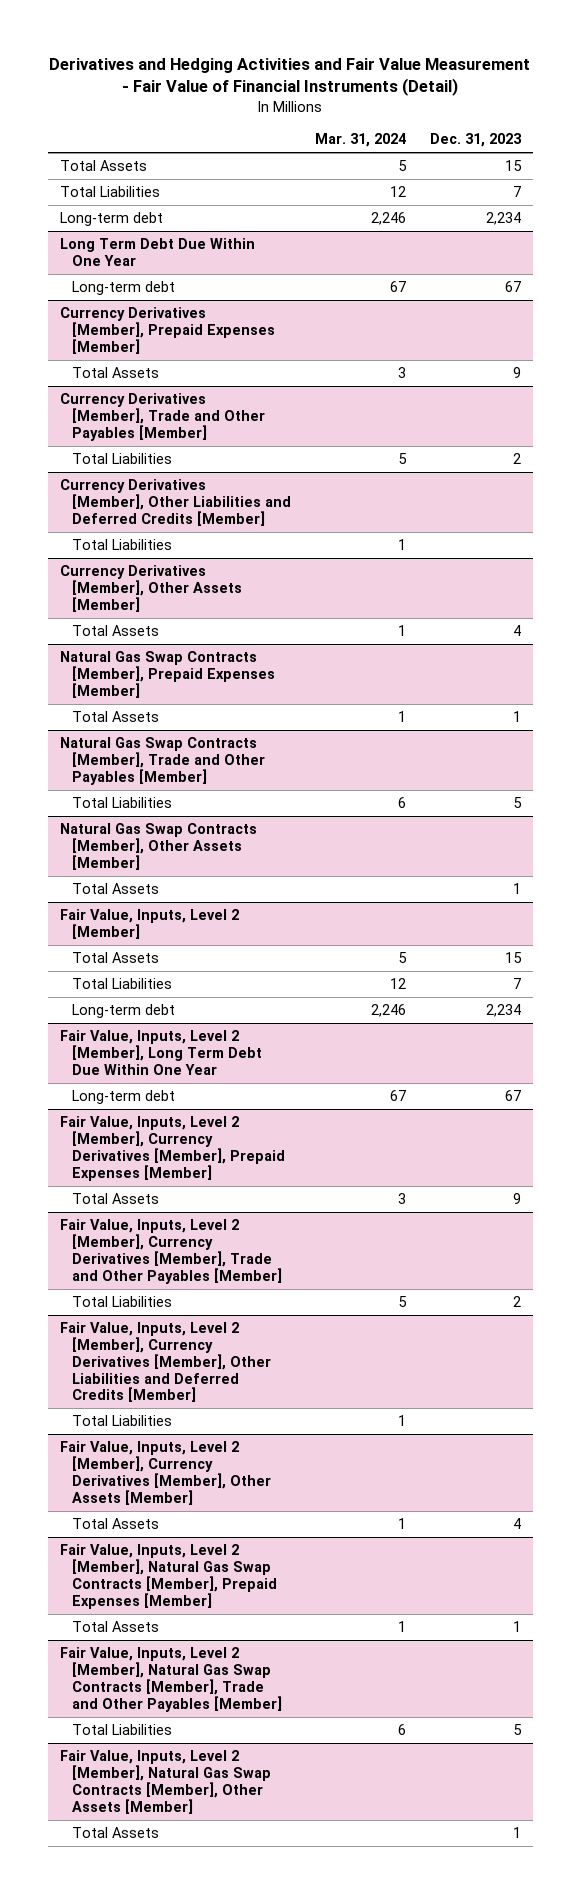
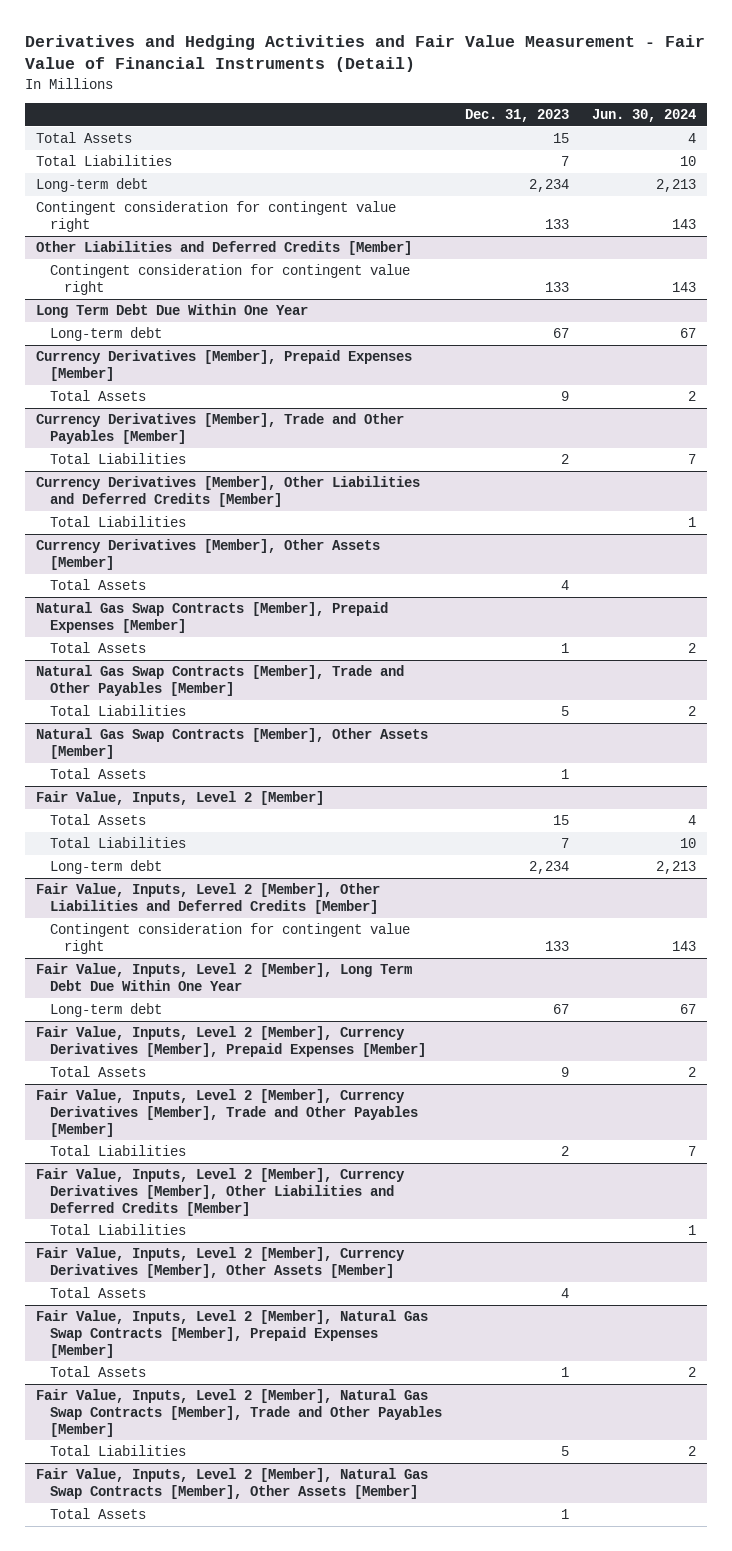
[315,133,407,148] Mar. 31, 2024 -> none
none -> [591,109,696,123] Jun. 30, 2024
none -> [36,201,397,232] Contingent consideration for contingent value right
none -> [36,241,413,256] Other Liabilities and Deferred Credits [Member]
none -> [50,264,411,295] Contingent consideration for contingent value right
none -> [36,883,381,914] Fair Value, Inputs, Level 2 [Member], Other Liabilities and Deferred Credits [Member]
none -> [50,923,411,954] Contingent consideration for contingent value right

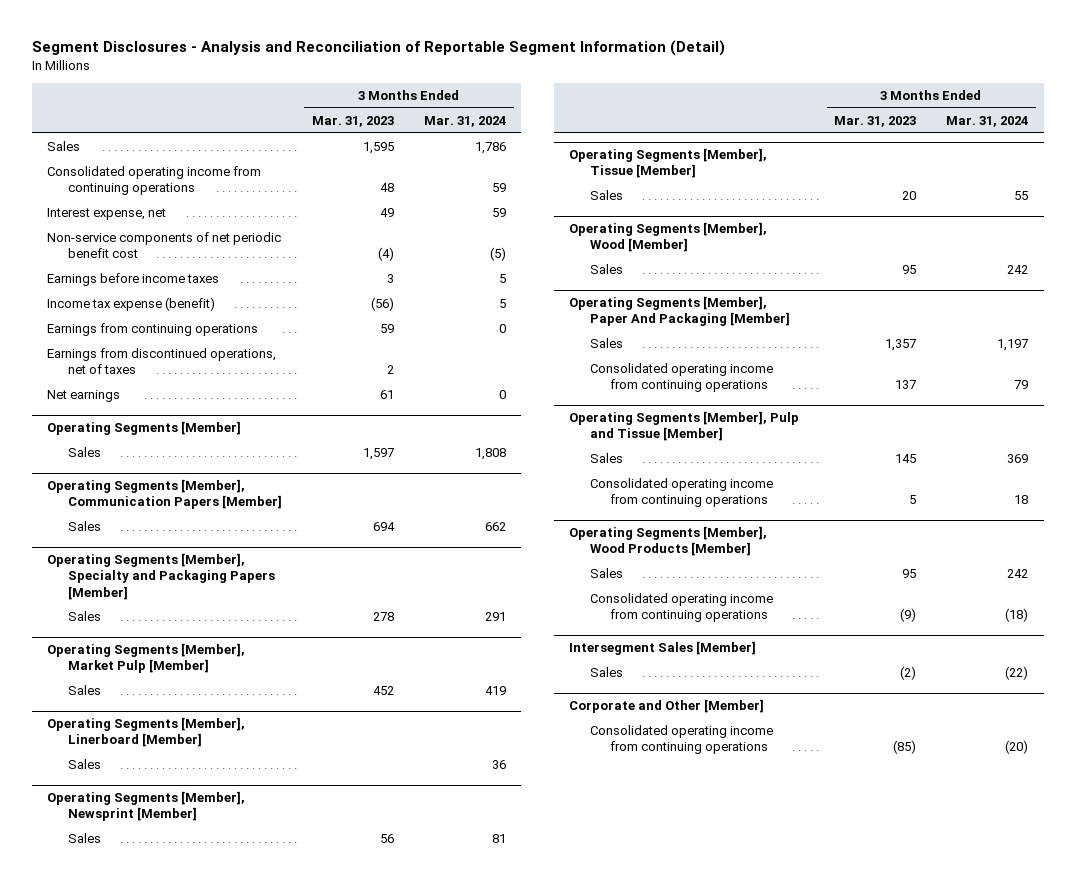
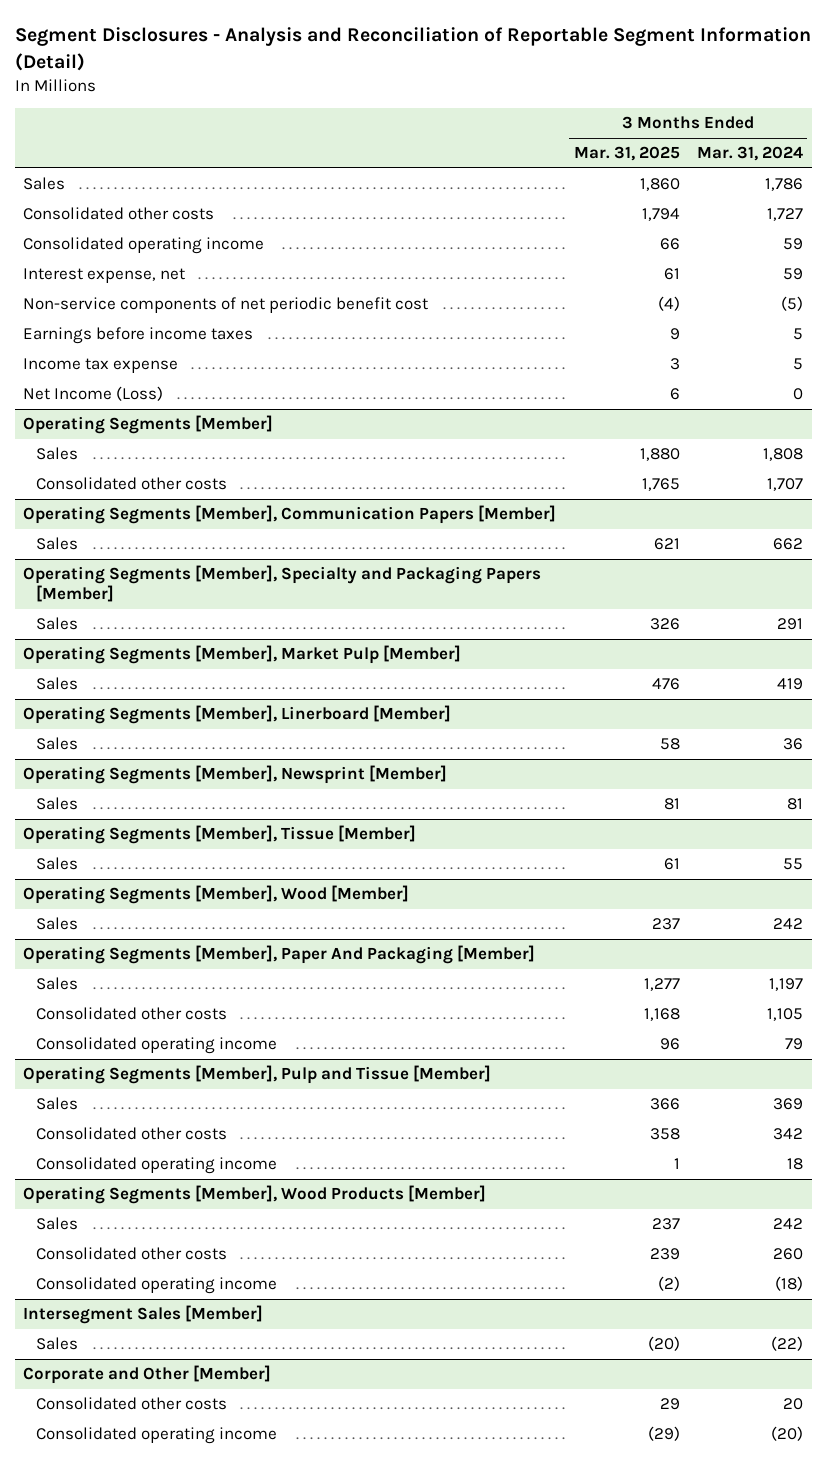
[311,115,394,127] Mar. 31, 2023 -> none
none -> [573,146,680,162] Mar. 31, 2025
none -> [23,207,215,221] Consolidated other costs
[47,165,262,196] Consolidated operating income from continuing operations -> [23,237,265,255] Consolidated operating income
[47,322,259,336] Earnings from continuing operations -> none
[47,347,277,375] Earnings from discontinued operations, net of taxes -> none
[47,296,216,311] Income tax expense (benefit) -> [23,358,179,374] Income tax expense
[47,389,121,402] Net earnings -> [23,386,164,402] Net Income (Loss)
none -> [36,477,228,491] Consolidated other costs
none -> [36,1007,228,1021] Consolidated other costs
[589,362,773,393] Consolidated operating income from continuing operations -> [36,1037,278,1055] Consolidated operating income
none -> [36,1127,228,1141] Consolidated other costs
[589,477,773,508] Consolidated operating income from continuing operations -> [36,1157,278,1175] Consolidated operating income
none -> [36,1247,228,1261] Consolidated other costs
[589,592,773,623] Consolidated operating income from continuing operations -> [36,1277,278,1295] Consolidated operating income
none -> [36,1397,228,1411] Consolidated other costs
[589,724,773,755] Consolidated operating income from continuing operations -> [36,1427,278,1445] Consolidated operating income

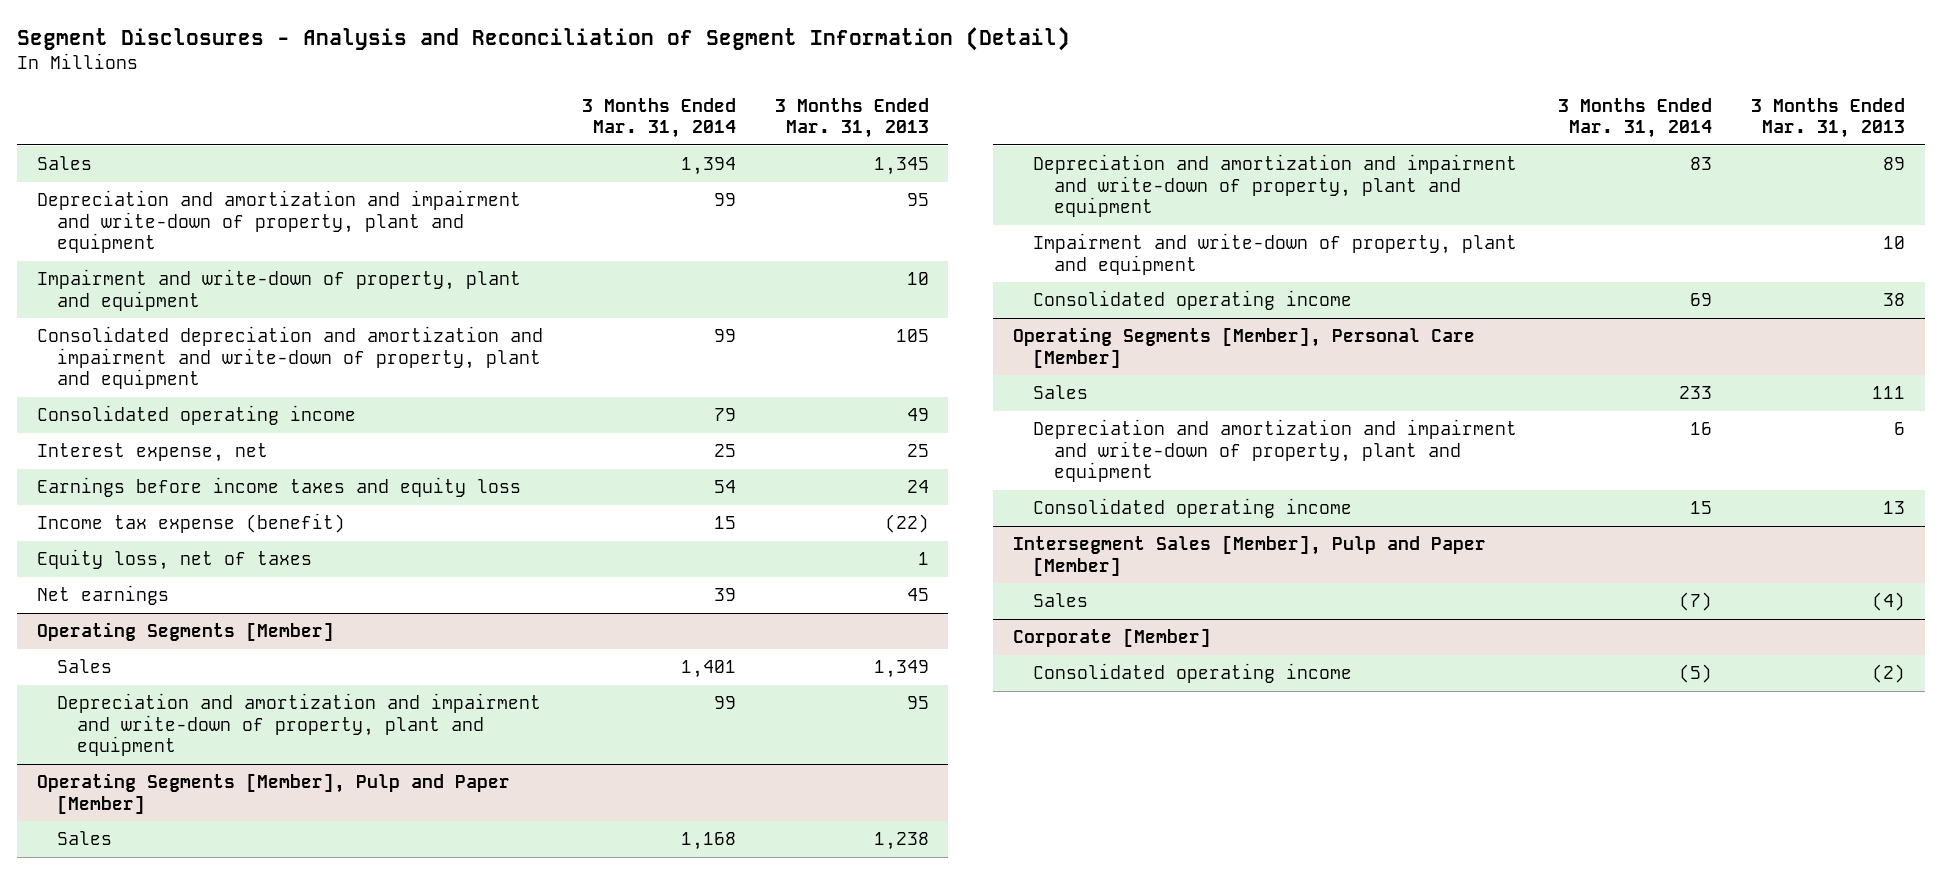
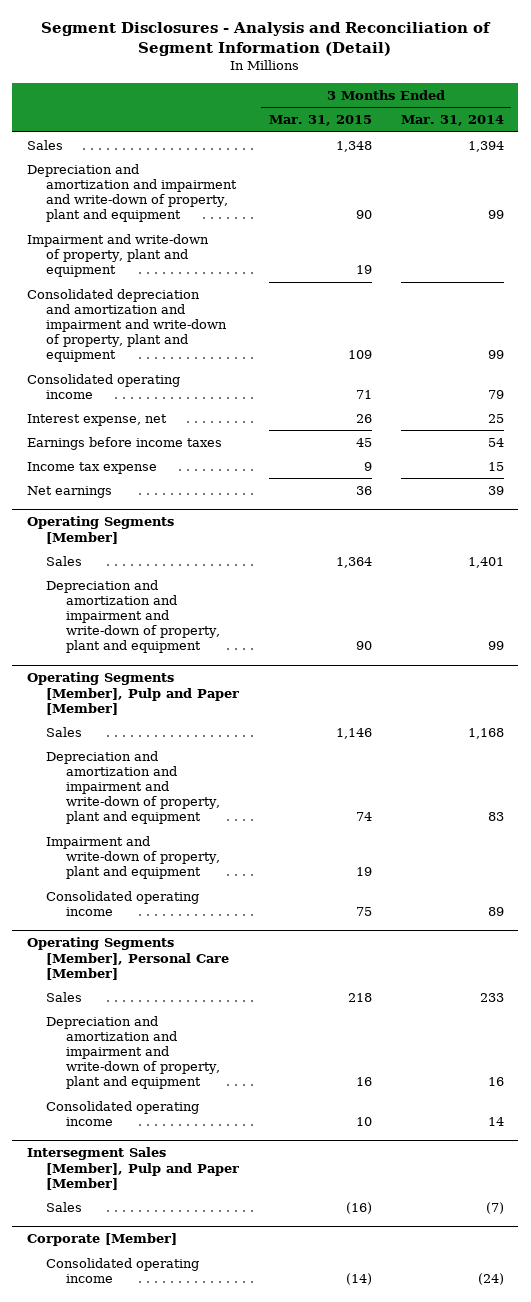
[774,97,929,139] 3 Months Ended Mar. 31, 2013 -> none
none -> [268,115,372,127] Mar. 31, 2015
[36,549,312,571] Equity loss, net of taxes -> none
[36,477,521,498] Earnings before income taxes and equity loss -> [27,436,223,450] Earnings before income taxes
[36,513,345,534] Income tax expense (benefit) -> [27,461,158,474] Income tax expense
[1689,293,1712,307] 69 -> [487,907,504,917] 89
[1689,501,1712,515] 15 -> [487,1117,504,1127] 14
[1678,664,1712,684] (5) -> [477,1273,504,1286] (24)

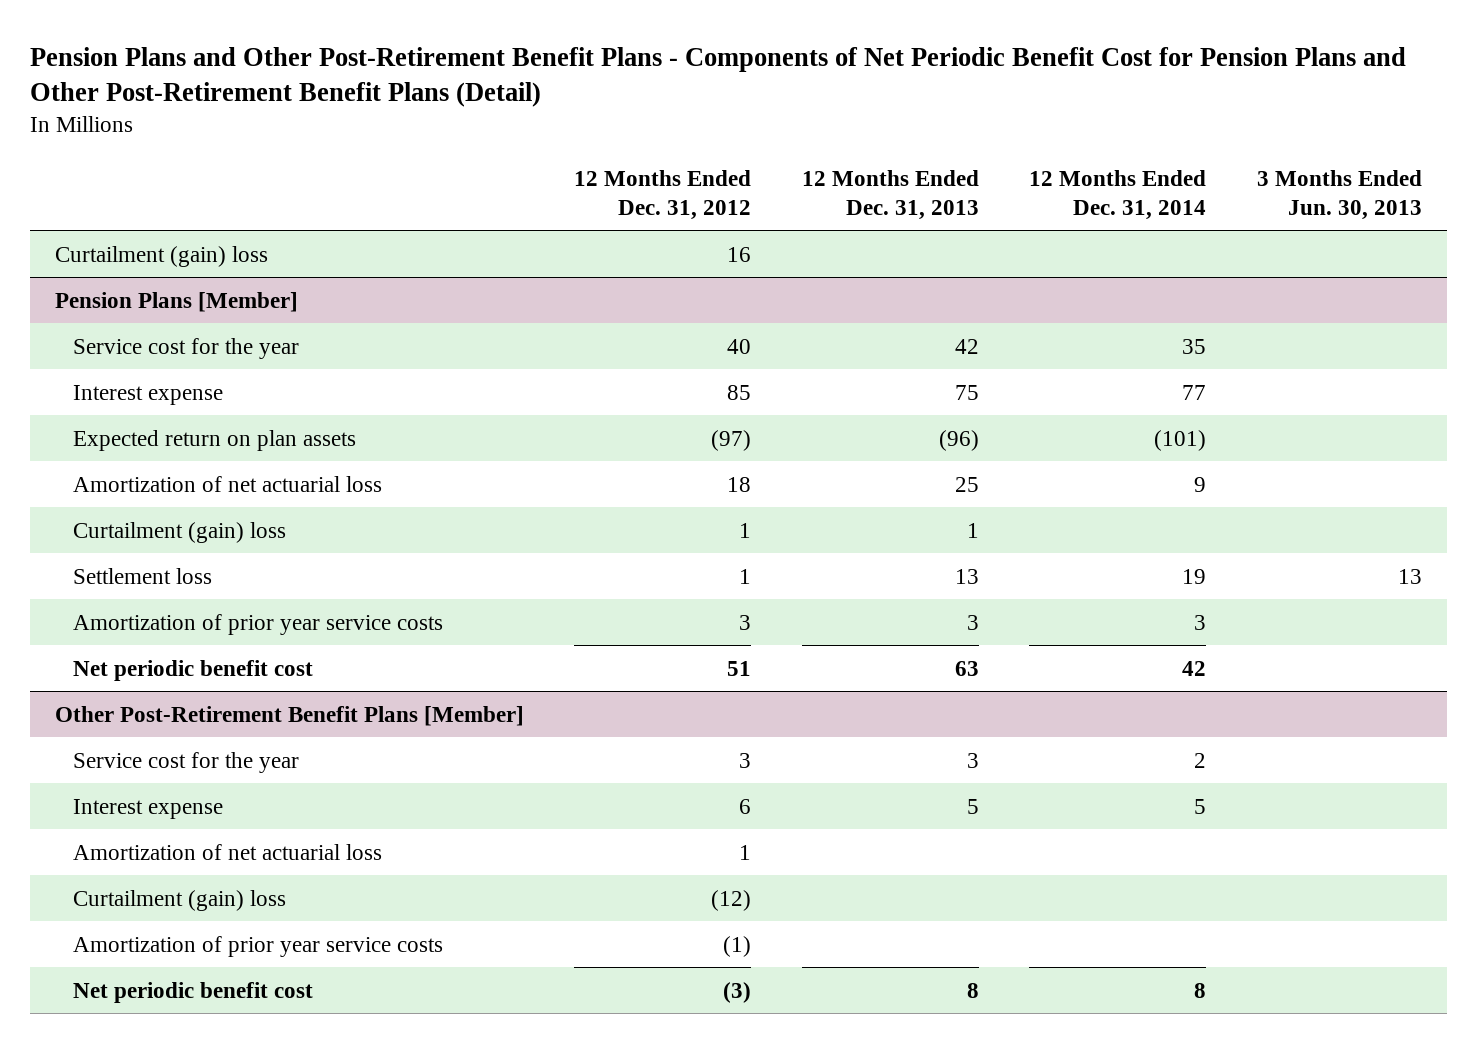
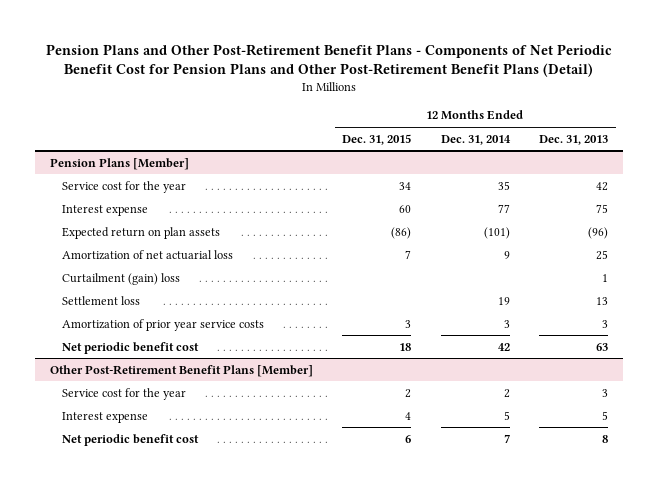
[574,169,752,220] 12 Months Ended Dec. 31, 2012 -> none
[1256,169,1422,220] 3 Months Ended Jun. 30, 2013 -> none
none -> [342,133,412,145] Dec. 31, 2015
[55,245,269,267] Curtailment (gain) loss -> none
[73,843,383,860] Amortization of net actuarial loss -> none
[73,889,287,911] Curtailment (gain) loss -> none
[73,935,444,957] Amortization of prior year service costs -> none
[1194,982,1207,998] 8 -> [503,433,510,443] 7

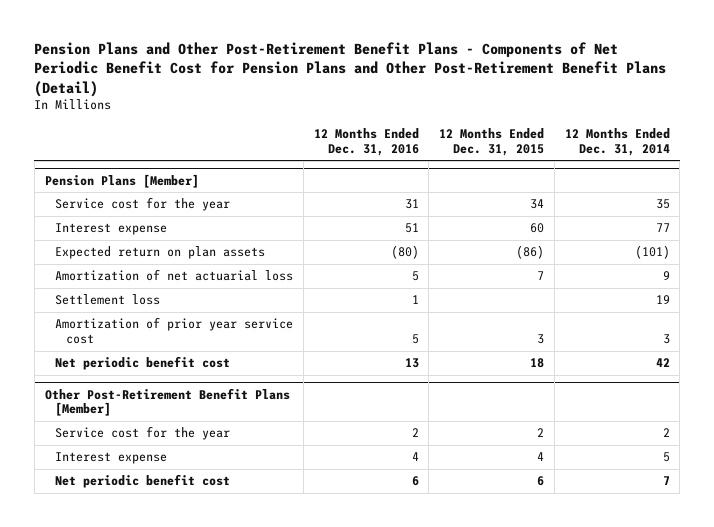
[539,134,609,145] Dec. 31, 2013 -> none
none -> [313,128,419,156] 12 Months Ended Dec. 31, 2016
[61,272,180,285] Curtailment (gain) loss -> none
[61,318,264,331] Amortization of prior year service costs -> [55,317,294,345] Amortization of prior year service cost

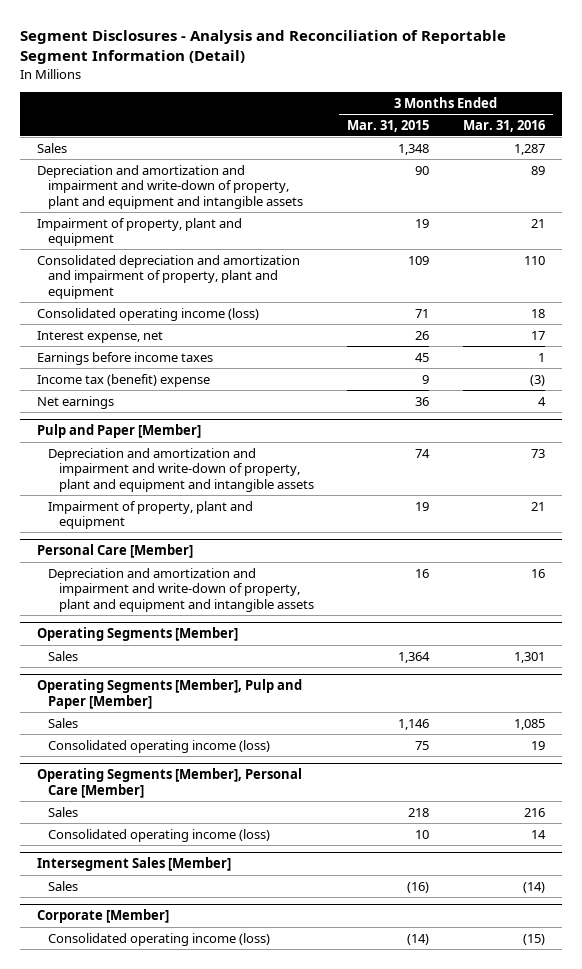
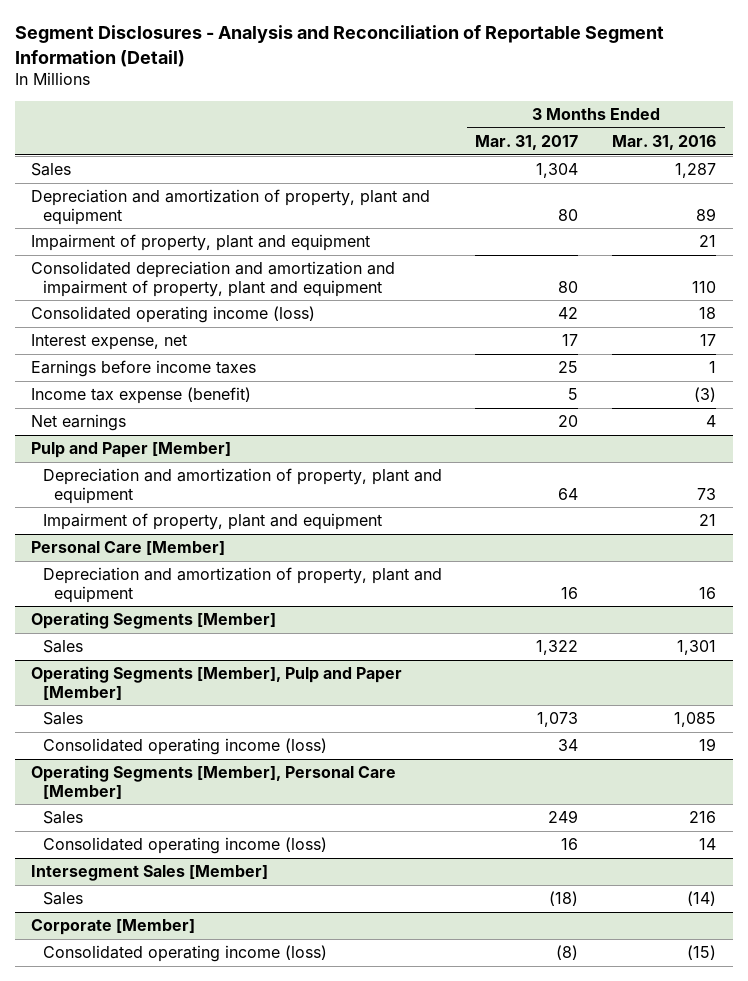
[347,119,430,132] Mar. 31, 2015 -> none
none -> [475,134,579,150] Mar. 31, 2017
[37,164,303,209] Depreciation and amortization and impairment and write-down of property, plant and equipment and intangible assets -> [31,189,431,225] Depreciation and amortization of property, plant and equipment
[37,373,211,387] Income tax (benefit) expense -> [31,387,252,405] Income tax expense (benefit)
[47,447,314,492] Depreciation and amortization and impairment and write-down of property, plant and equipment and intangible assets -> [42,468,442,504] Depreciation and amortization of property, plant and equipment
[47,567,314,612] Depreciation and amortization and impairment and write-down of property, plant and equipment and intangible assets -> [42,567,442,603] Depreciation and amortization of property, plant and equipment

